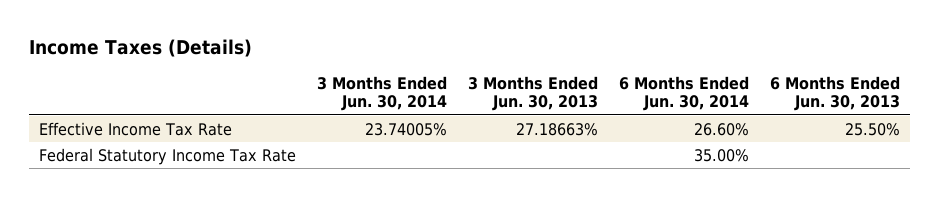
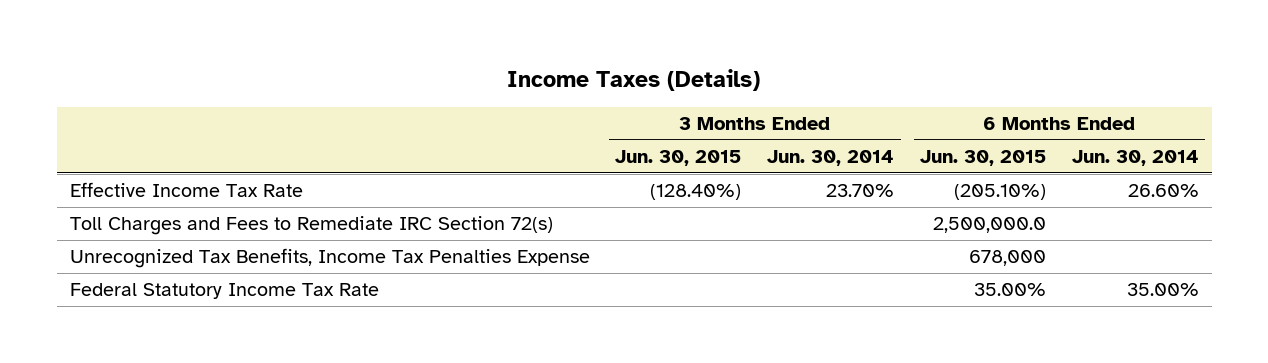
[468,75,599,112] 3 Months Ended Jun. 30, 2013 -> none
[769,75,900,112] 6 Months Ended Jun. 30, 2013 -> none
none -> [615,150,742,167] Jun. 30, 2015
none -> [920,150,1047,167] Jun. 30, 2015
[365,123,448,137] 23.74005% -> [826,184,895,198] 23.70%
none -> [69,216,553,236] Toll Charges and Fees to Remediate IRC Section 72(s)
none -> [69,248,590,269] Unrecognized Tax Benefits, Income Tax Penalties Expense

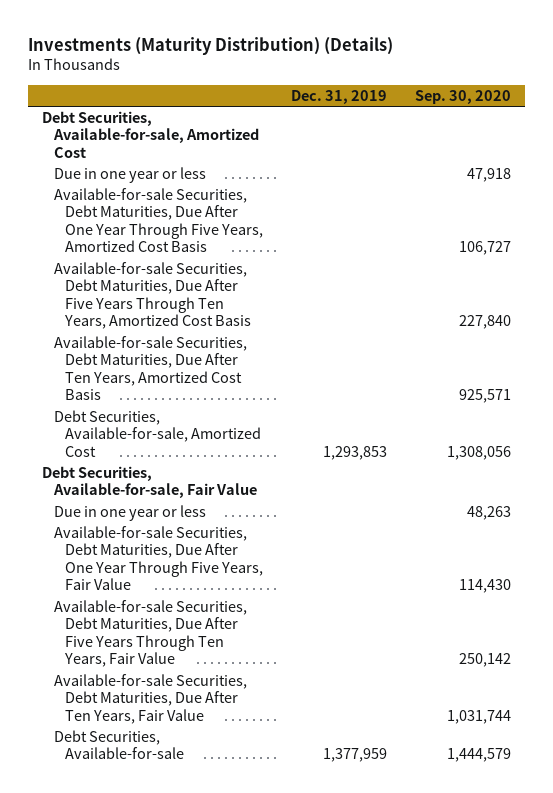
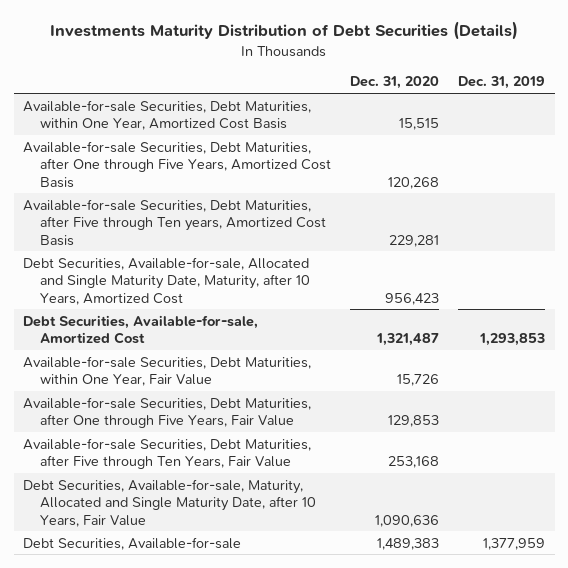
[28,36,394,55] Investments (Maturity Distribution) (Details) -> [50,21,519,41] Investments Maturity Distribution of Debt Securities (Details)
[415,89,512,104] Sep. 30, 2020 -> none
none -> [349,76,439,90] Dec. 31, 2020
[42,111,259,158] Debt Securities, Available-for-sale, Amortized Cost -> none
[53,167,206,184] Due in one year or less -> [23,99,312,131] Available-for-sale Securities, Debt Maturities, within One Year, Amortized Cost Basis
[53,188,264,253] Available-for-sale Securities, Debt Maturities, Due After One Year Through Five Years, Amortized Cost Basis -> [23,140,331,188] Available-for-sale Securities, Debt Maturities, after One through Five Years, Amortized Cost Basis
[53,262,252,330] Available-for-sale Securities, Debt Maturities, Due After Five Years Through Ten Years, Amortized Cost Basis -> [23,198,326,246] Available-for-sale Securities, Debt Maturities, after Five through Ten years, Amortized Cost Basis
[53,336,247,401] Available-for-sale Securities, Debt Maturities, Due After Ten Years, Amortized Cost Basis -> [23,256,310,305] Debt Securities, Available-for-sale, Allocated and Single Maturity Date, Maturity, after 10 Years, Amortized Cost
[42,466,257,499] Debt Securities, Available-for-sale, Fair Value -> none
[53,505,206,522] Due in one year or less -> [23,355,312,387] Available-for-sale Securities, Debt Maturities, within One Year, Fair Value
[53,526,264,591] Available-for-sale Securities, Debt Maturities, Due After One Year Through Five Years, Fair Value -> [23,396,312,429] Available-for-sale Securities, Debt Maturities, after One through Five Years, Fair Value
[53,600,247,668] Available-for-sale Securities, Debt Maturities, Due After Five Years Through Ten Years, Fair Value -> [23,437,312,470] Available-for-sale Securities, Debt Maturities, after Five through Ten Years, Fair Value
[53,674,247,724] Available-for-sale Securities, Debt Maturities, Due After Ten Years, Fair Value -> [23,478,316,527] Debt Securities, Available-for-sale, Maturity, Allocated and Single Maturity Date, after 10 Years, Fair Value

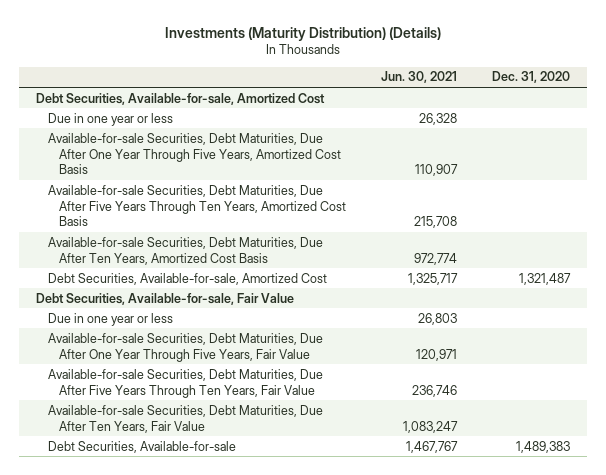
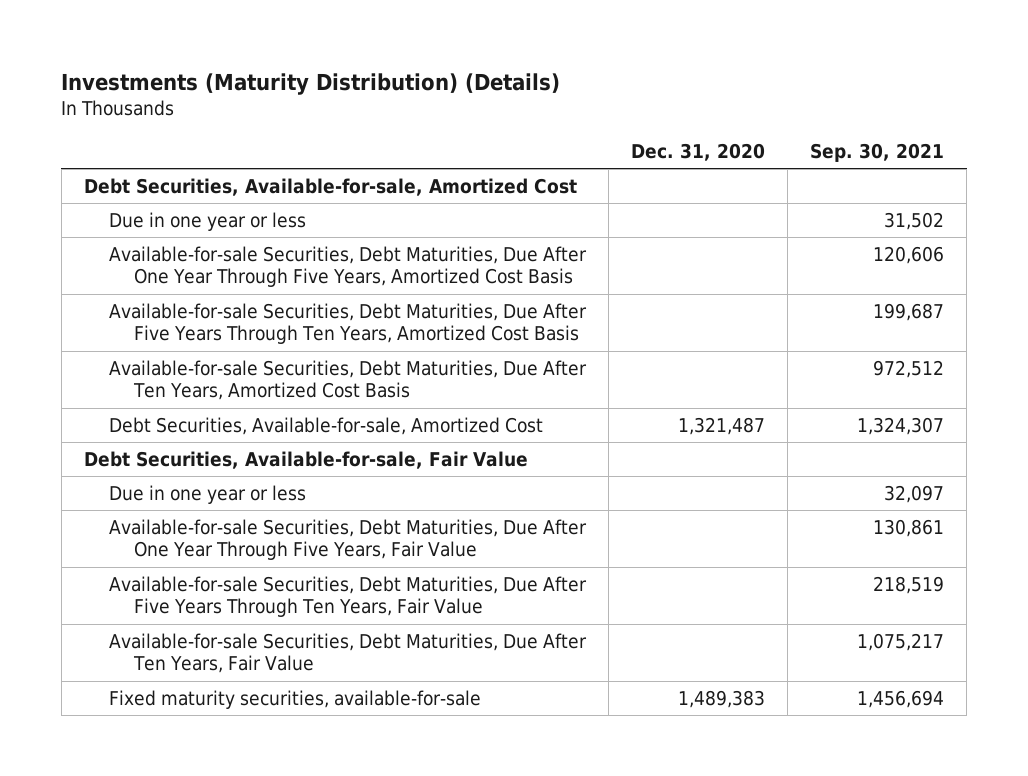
[381,71,458,84] Jun. 30, 2021 -> none
none -> [810,143,945,163] Sep. 30, 2021
[47,440,236,453] Debt Securities, Available-for-sale -> [108,689,481,709] Fixed maturity securities, available-for-sale

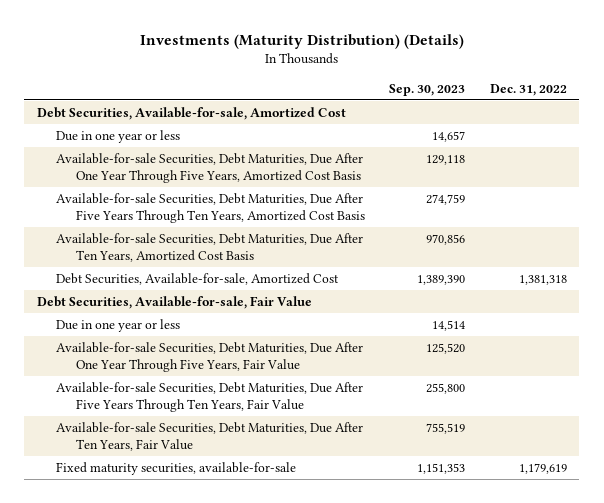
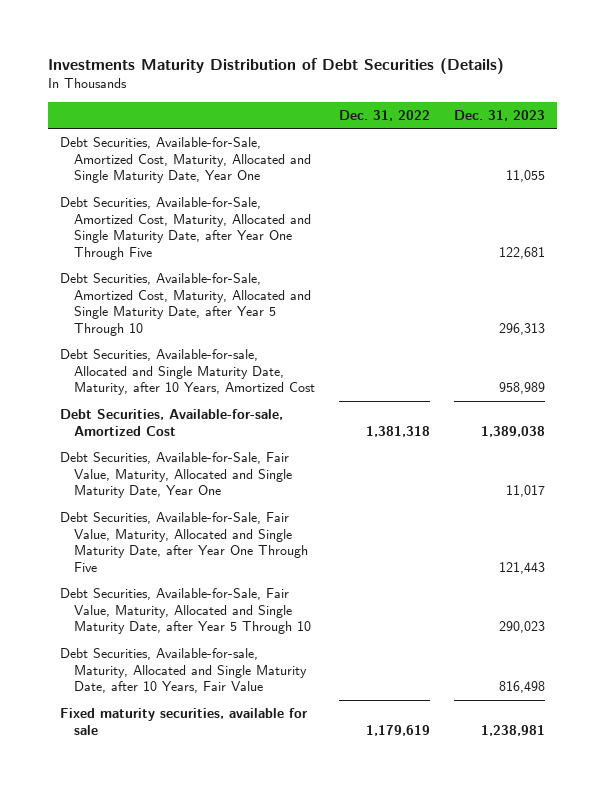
[139,34,464,50] Investments (Maturity Distribution) (Details) -> [48,57,505,74] Investments Maturity Distribution of Debt Securities (Details)
[389,83,466,96] Sep. 30, 2023 -> none
none -> [454,110,546,122] Dec. 31, 2023
[36,107,346,121] Debt Securities, Available-for-sale, Amortized Cost -> none
[56,130,181,144] Due in one year or less -> [60,137,312,184] Debt Securities, Available-for-Sale, Amortized Cost, Maturity, Allocated and Single Maturity Date, Year One
[56,153,364,183] Available-for-sale Securities, Debt Maturities, Due After One Year Through Five Years, Amortized Cost Basis -> [60,197,312,260] Debt Securities, Available-for-Sale, Amortized Cost, Maturity, Allocated and Single Maturity Date, after Year One Through Five
[56,193,365,223] Available-for-sale Securities, Debt Maturities, Due After Five Years Through Ten Years, Amortized Cost Basis -> [60,273,312,336] Debt Securities, Available-for-Sale, Amortized Cost, Maturity, Allocated and Single Maturity Date, after Year 5 Through 10
[56,233,364,262] Available-for-sale Securities, Debt Maturities, Due After Ten Years, Amortized Cost Basis -> [60,349,316,396] Debt Securities, Available-for-sale, Allocated and Single Maturity Date, Maturity, after 10 Years, Amortized Cost
[36,296,312,310] Debt Securities, Available-for-sale, Fair Value -> none
[56,319,181,333] Due in one year or less -> [60,452,293,499] Debt Securities, Available-for-Sale, Fair Value, Maturity, Allocated and Single Maturity Date, Year One
[56,342,364,372] Available-for-sale Securities, Debt Maturities, Due After One Year Through Five Years, Fair Value -> [60,512,309,572] Debt Securities, Available-for-Sale, Fair Value, Maturity, Allocated and Single Maturity Date, after Year One Through Five
[56,382,364,412] Available-for-sale Securities, Debt Maturities, Due After Five Years Through Ten Years, Fair Value -> [60,588,312,635] Debt Securities, Available-for-Sale, Fair Value, Maturity, Allocated and Single Maturity Date, after Year 5 Through 10
[56,422,364,451] Available-for-sale Securities, Debt Maturities, Due After Ten Years, Fair Value -> [60,648,308,694] Debt Securities, Available-for-sale, Maturity, Allocated and Single Maturity Date, after 10 Years, Fair Value
[56,462,297,476] Fixed maturity securities, available-for-sale -> [60,708,308,735] Fixed maturity securities, available for sale

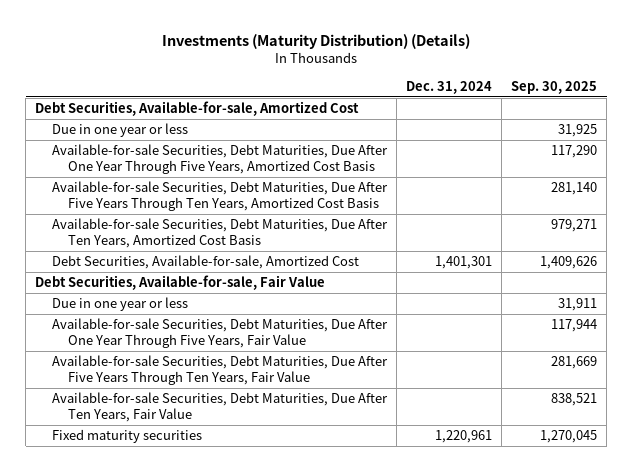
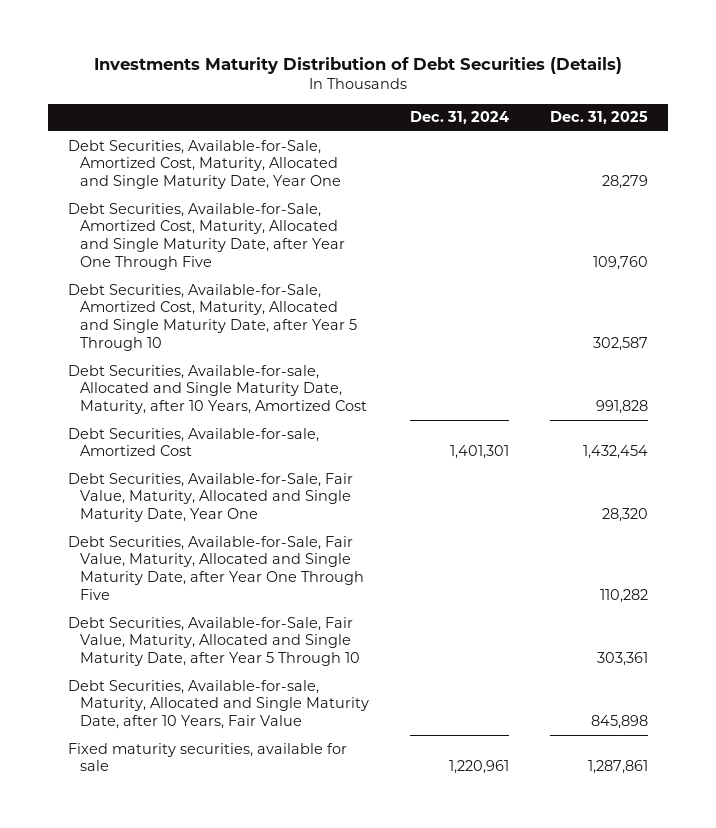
[162,33,471,49] Investments (Maturity Distribution) (Details) -> [94,56,623,74] Investments Maturity Distribution of Debt Securities (Details)
[510,80,597,94] Sep. 30, 2025 -> none
none -> [550,111,649,125] Dec. 31, 2025
[35,101,360,117] Debt Securities, Available-for-sale, Amortized Cost -> none
[51,123,188,138] Due in one year or less -> [68,139,342,190] Debt Securities, Available-for-Sale, Amortized Cost, Maturity, Allocated and Single Maturity Date, Year One
[51,144,388,175] Available-for-sale Securities, Debt Maturities, Due After One Year Through Five Years, Amortized Cost Basis -> [68,202,346,271] Debt Securities, Available-for-Sale, Amortized Cost, Maturity, Allocated and Single Maturity Date, after Year One Through Five
[51,181,388,212] Available-for-sale Securities, Debt Maturities, Due After Five Years Through Ten Years, Amortized Cost Basis -> [68,283,358,352] Debt Securities, Available-for-Sale, Amortized Cost, Maturity, Allocated and Single Maturity Date, after Year 5 Through 10
[51,218,388,249] Available-for-sale Securities, Debt Maturities, Due After Ten Years, Amortized Cost Basis -> [68,364,368,415] Debt Securities, Available-for-sale, Allocated and Single Maturity Date, Maturity, after 10 Years, Amortized Cost
[35,275,326,291] Debt Securities, Available-for-sale, Fair Value -> none
[51,297,188,312] Due in one year or less -> [68,472,354,523] Debt Securities, Available-for-Sale, Fair Value, Maturity, Allocated and Single Maturity Date, Year One
[51,318,388,349] Available-for-sale Securities, Debt Maturities, Due After One Year Through Five Years, Fair Value -> [68,535,365,601] Debt Securities, Available-for-Sale, Fair Value, Maturity, Allocated and Single Maturity Date, after Year One Through Five
[51,355,388,386] Available-for-sale Securities, Debt Maturities, Due After Five Years Through Ten Years, Fair Value -> [68,616,361,667] Debt Securities, Available-for-Sale, Fair Value, Maturity, Allocated and Single Maturity Date, after Year 5 Through 10
[51,392,388,423] Available-for-sale Securities, Debt Maturities, Due After Ten Years, Fair Value -> [68,679,370,730] Debt Securities, Available-for-sale, Maturity, Allocated and Single Maturity Date, after 10 Years, Fair Value
[51,429,202,444] Fixed maturity securities -> [68,742,348,772] Fixed maturity securities, available for sale

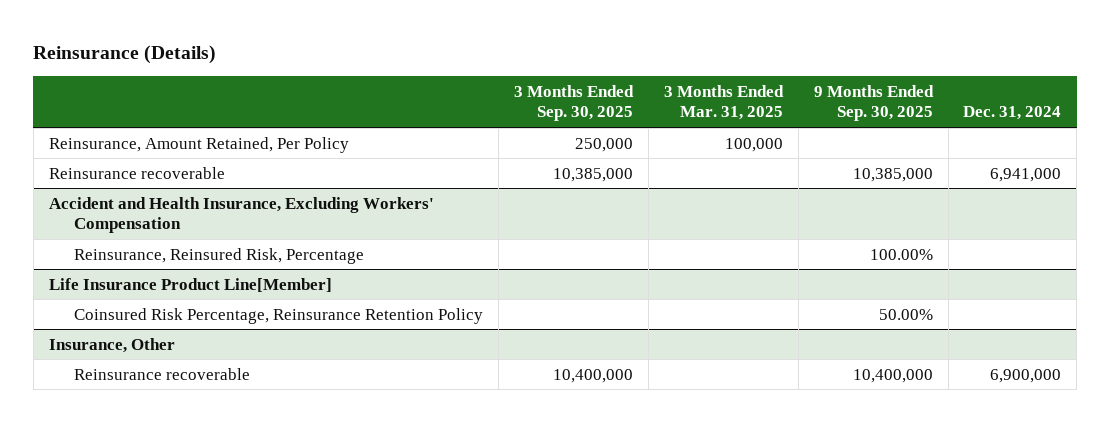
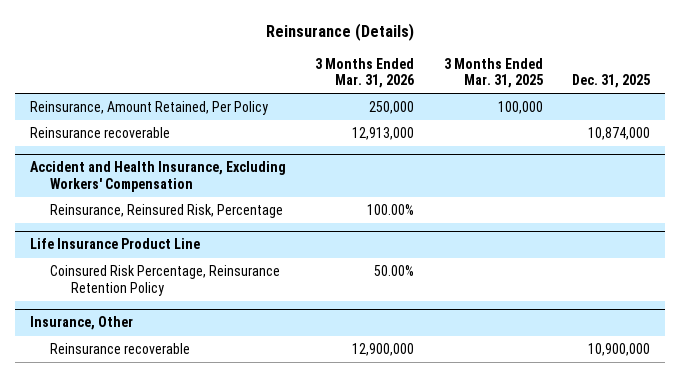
[514,85,635,122] 3 Months Ended Sep. 30, 2025 -> none
[813,85,934,122] 9 Months Ended Sep. 30, 2025 -> none
[963,106,1062,121] Dec. 31, 2024 -> none
none -> [315,57,415,89] 3 Months Ended Mar. 31, 2026
none -> [572,74,651,89] Dec. 31, 2025
[48,277,332,292] Life Insurance Product Line[Member] -> [29,238,200,250] Life Insurance Product Line

